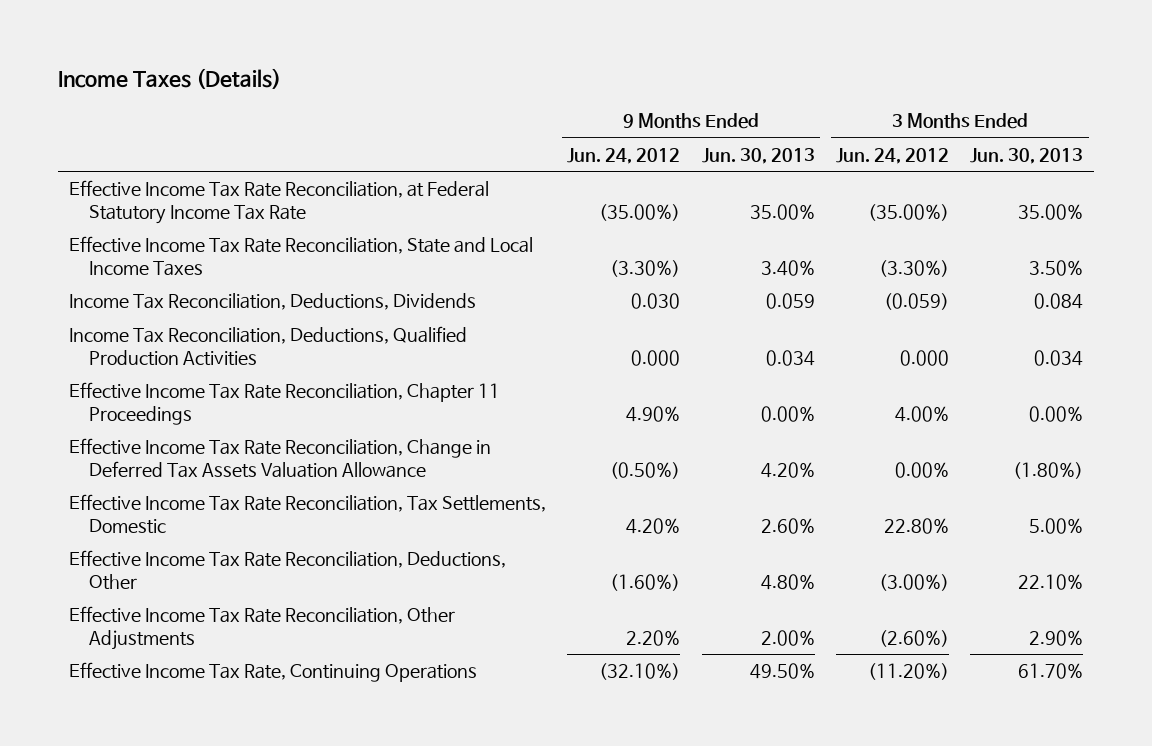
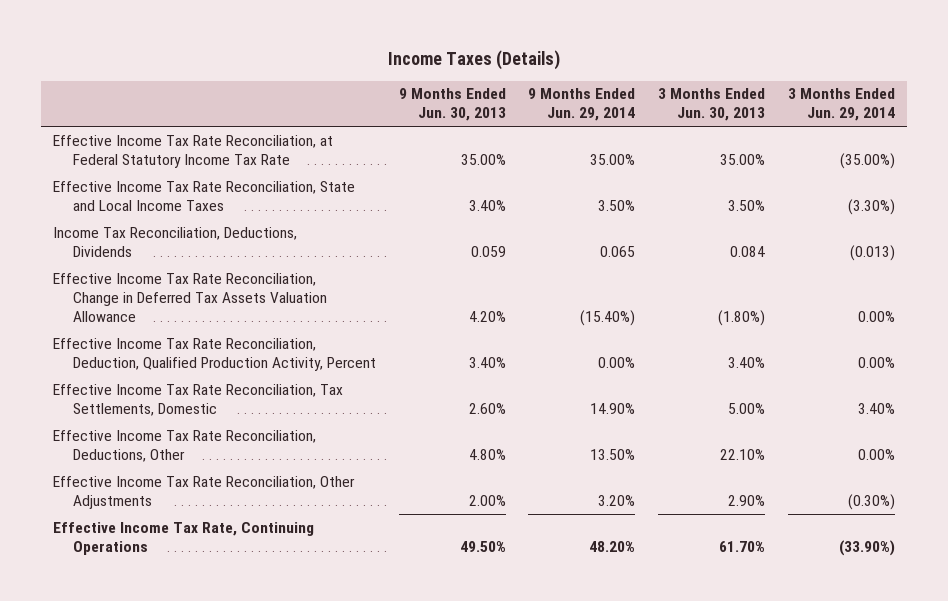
[567,147,681,164] Jun. 24, 2012 -> none
[836,147,950,164] Jun. 24, 2012 -> none
none -> [528,88,636,122] 9 Months Ended Jun. 29, 2014
none -> [788,88,896,122] 3 Months Ended Jun. 29, 2014
[68,326,467,366] Income Tax Reconciliation, Deductions, Qualified Production Activities -> none
[68,382,500,425] Effective Income Tax Rate Reconciliation, Chapter 11 Proceedings -> none
none -> [52,337,376,371] Effective Income Tax Rate Reconciliation, Deduction, Qualified Production Activity, Percent

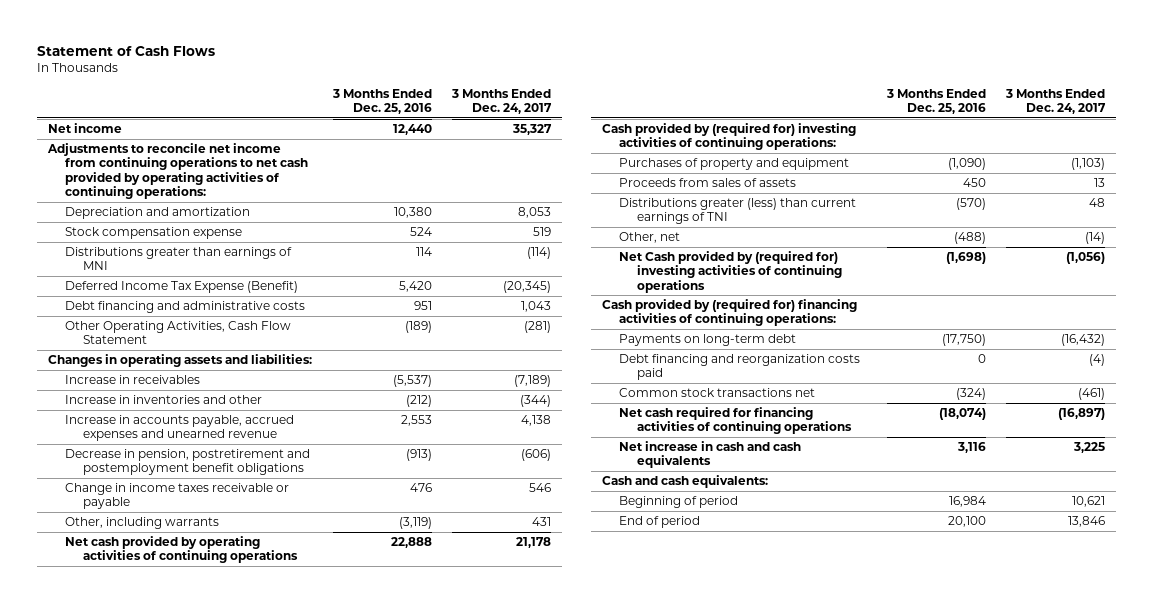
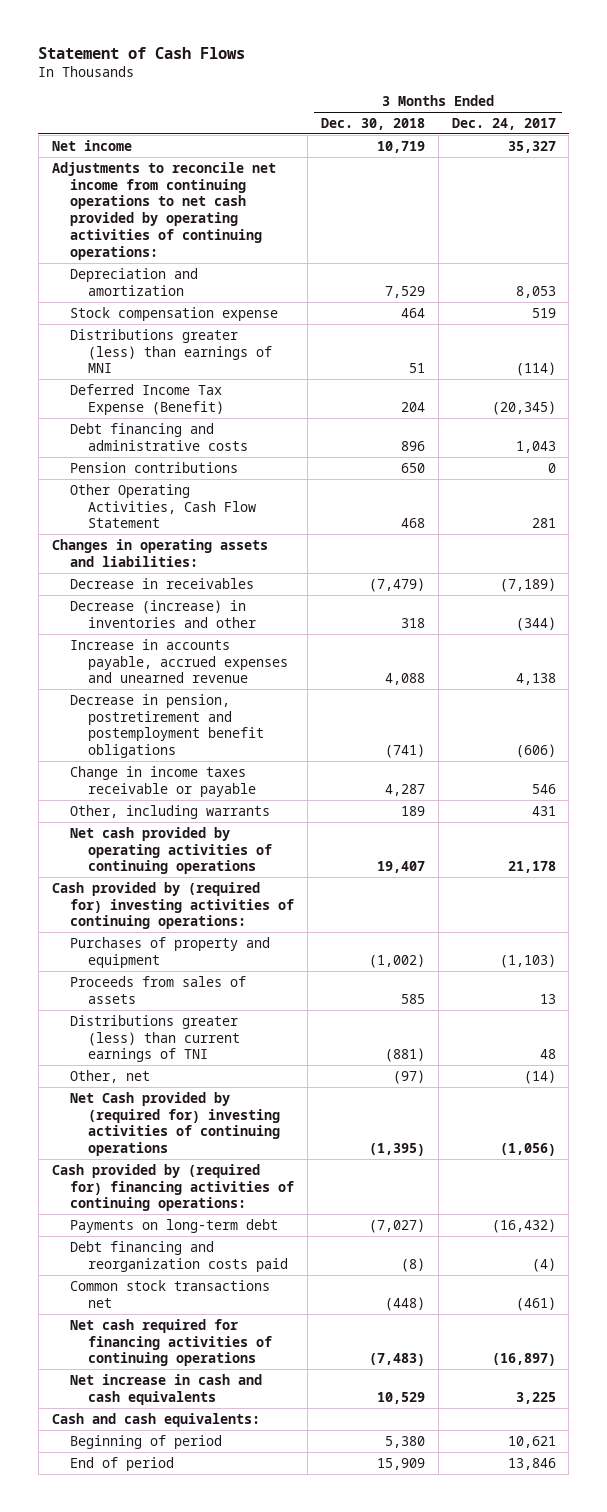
[331,88,432,114] 3 Months Ended Dec. 25, 2016 -> none
none -> [320,117,425,130] Dec. 30, 2018
[65,246,293,271] Distributions greater than earnings of MNI -> [69,328,273,374] Distributions greater (less) than earnings of MNI
none -> [69,461,238,473] Pension contributions
[524,320,552,333] (281) -> [531,518,556,529] 281
[65,374,201,384] Increase in receivables -> [69,577,254,589] Decrease in receivables
[65,394,263,404] Increase in inventories and other -> [69,599,257,628] Decrease (increase) in inventories and other

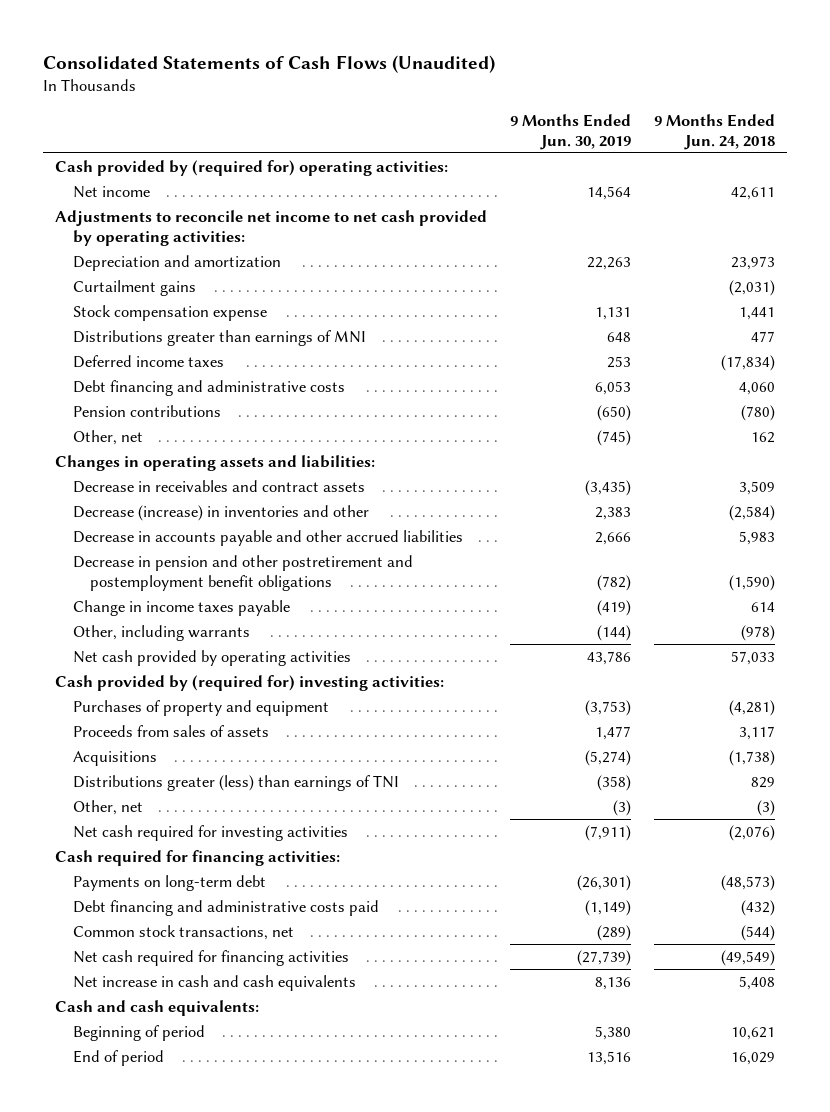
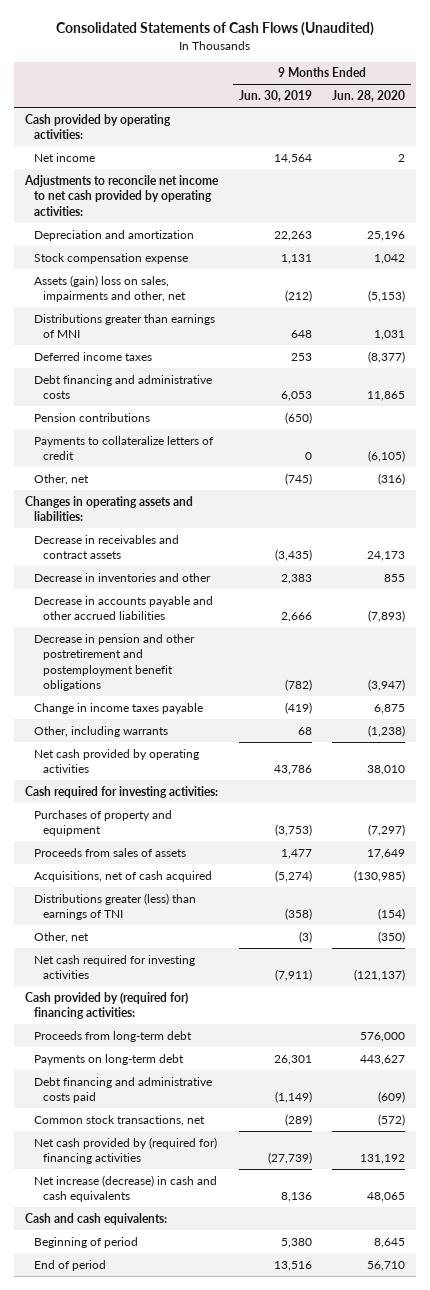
[654,113,776,150] 9 Months Ended Jun. 24, 2018 -> none
none -> [332,90,406,103] Jun. 28, 2020
[54,159,448,176] Cash provided by (required for) operating activities: -> [24,113,171,140] Cash provided by operating activities:
[72,279,196,296] Curtailment gains -> none
none -> [33,274,186,303] Assets (gain) loss on sales, impairments and other, net
none -> [33,435,214,461] Payments to collateralize letters of credit
[72,504,369,521] Decrease (increase) in inventories and other -> [33,572,211,582] Decrease in inventories and other
[596,624,631,641] (144) -> [297,726,312,735] 68
[54,674,444,691] Cash provided by (required for) investing activities: -> [24,785,218,798] Cash required for investing activities:
[72,750,157,766] Acquisitions -> [33,870,212,882] Acquisitions, net of cash acquired
[54,849,340,866] Cash required for financing activities: -> [24,991,188,1020] Cash provided by (required for) financing activities:
none -> [33,1030,192,1042] Proceeds from long-term debt
[576,874,631,891] (26,301) -> [273,1054,312,1065] 26,301
[72,949,349,966] Net cash required for financing activities -> [33,1136,217,1165] Net cash provided by (required for) financing activities
[72,974,356,991] Net increase in cash and cash equivalents -> [33,1174,217,1203] Net increase (decrease) in cash and cash equivalents

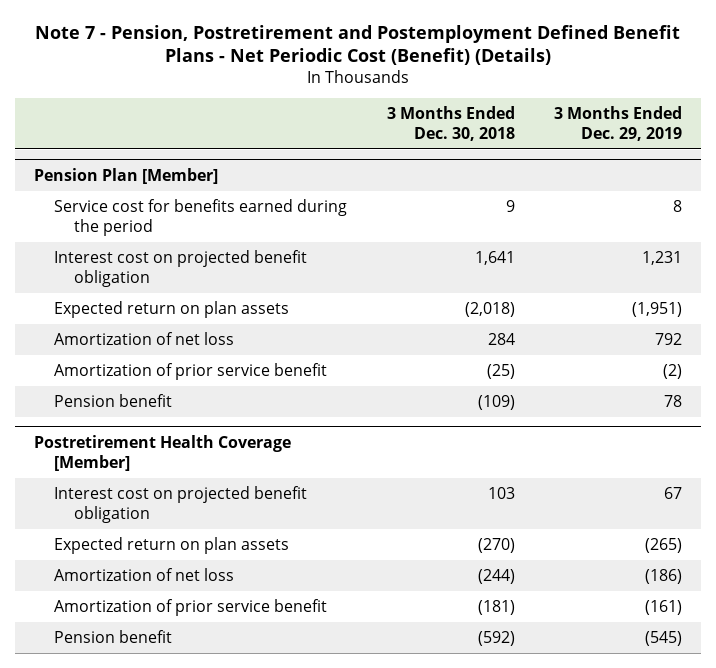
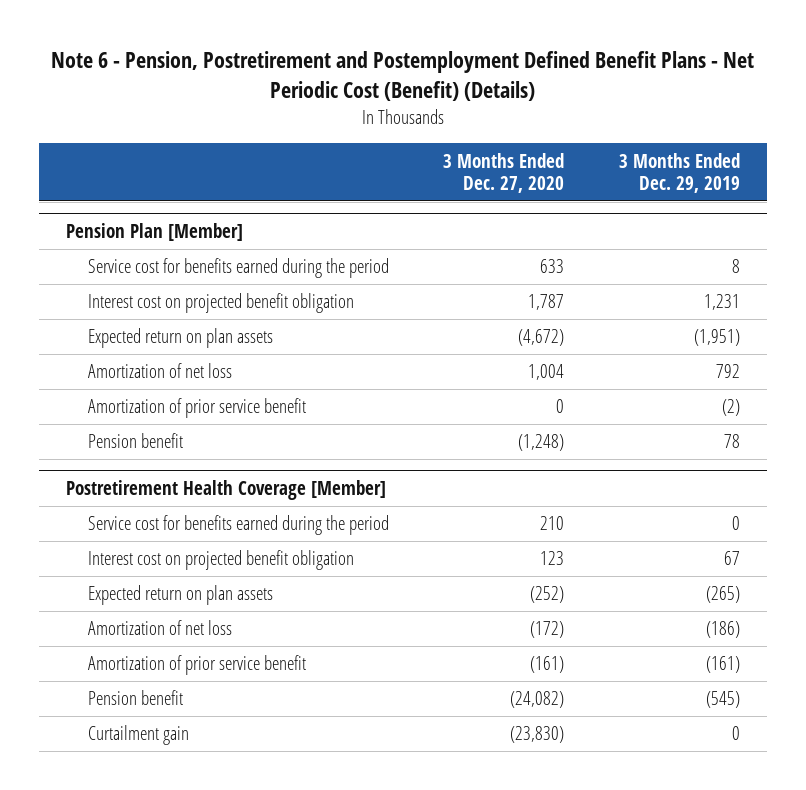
[35,24,681,66] Note 7 - Pension, Postretirement and Postemployment Defined Benefit Plans - Net Periodic Cost (Benefit) (Details) -> [50,51,754,102] Note 6 - Pension, Postretirement and Postemployment Defined Benefit Plans - Net Periodic Cost (Benefit) (Details)
[386,105,515,141] 3 Months Ended Dec. 30, 2018 -> none
none -> [443,152,565,193] 3 Months Ended Dec. 27, 2020
none -> [87,515,389,536] Service cost for benefits earned during the period
none -> [87,725,189,746] Curtailment gain

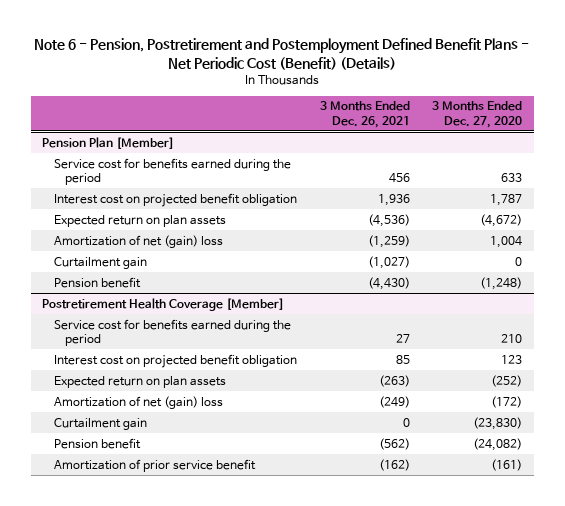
[618,152,740,193] 3 Months Ended Dec. 29, 2019 -> none
none -> [319,101,410,128] 3 Months Ended Dec. 26, 2021
[87,398,306,419] Amortization of prior service benefit -> none
[87,363,232,379] Amortization of net loss -> [53,234,223,248] Amortization of net (gain) loss
none -> [53,256,147,269] Curtailment gain
[87,620,232,636] Amortization of net loss -> [53,395,223,409] Amortization of net (gain) loss
[87,690,183,706] Pension benefit -> [53,437,141,449] Pension benefit
[87,655,306,676] Amortization of prior service benefit -> [53,458,256,472] Amortization of prior service benefit

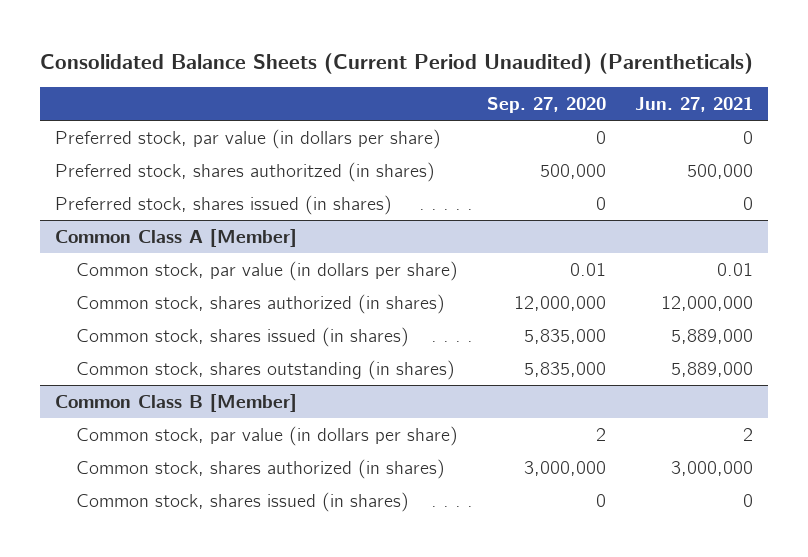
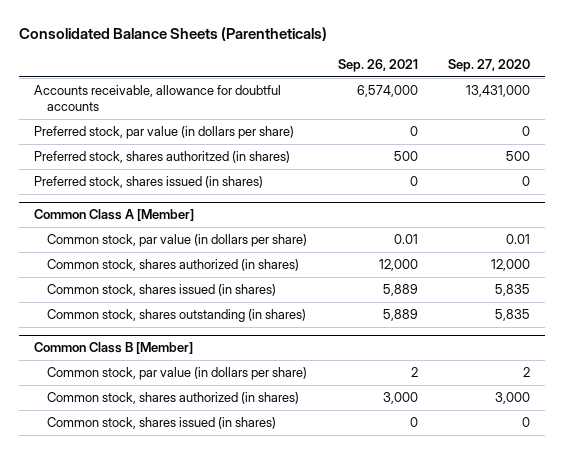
[40,52,754,74] Consolidated Balance Sheets (Current Period Unaudited) (Parentheticals) -> [19,27,328,42] Consolidated Balance Sheets (Parentheticals)
[635,97,754,113] Jun. 27, 2021 -> none
none -> [337,58,418,72] Sep. 26, 2021
none -> [34,84,282,112] Accounts receivable, allowance for doubtful accounts
[540,163,607,179] 500,000 -> [505,150,530,161] 500
[514,295,607,311] 12,000,000 -> [490,258,530,271] 12,000
[524,328,607,344] 5,835,000 -> [494,283,530,296] 5,835
[524,361,607,377] 5,835,000 -> [494,308,530,321] 5,835
[524,460,607,476] 3,000,000 -> [494,391,530,404] 3,000

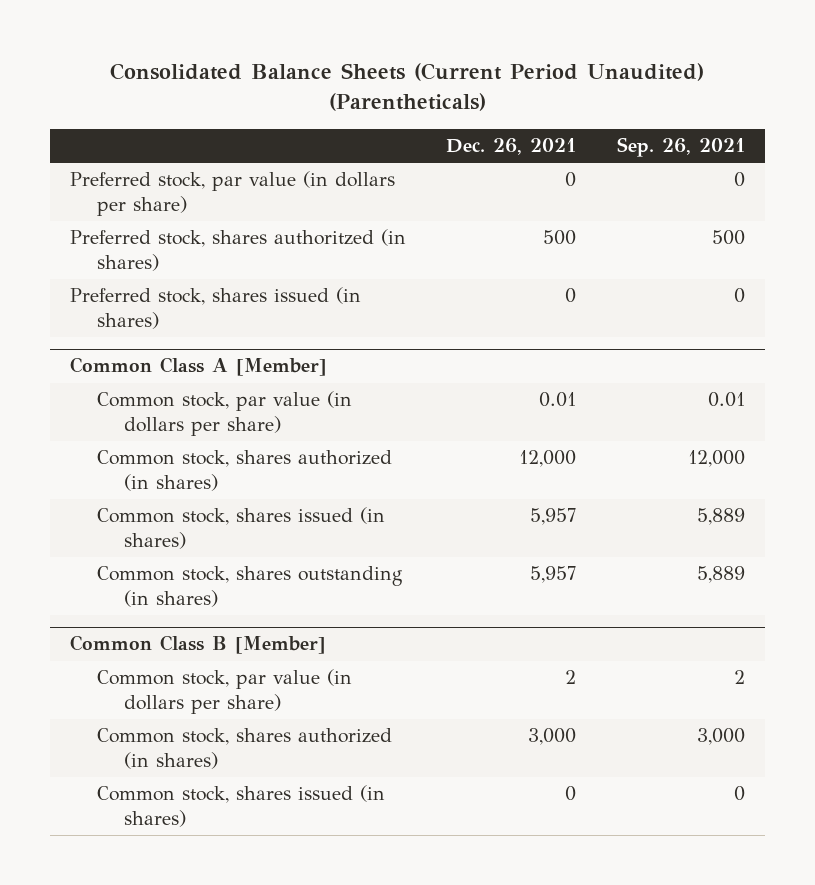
[19,27,328,42] Consolidated Balance Sheets (Parentheticals) -> [110,63,705,112] Consolidated Balance Sheets (Current Period Unaudited) (Parentheticals)
[447,58,530,72] Sep. 27, 2020 -> none
none -> [446,137,577,155] Dec. 26, 2021
[34,84,282,112] Accounts receivable, allowance for doubtful accounts -> none

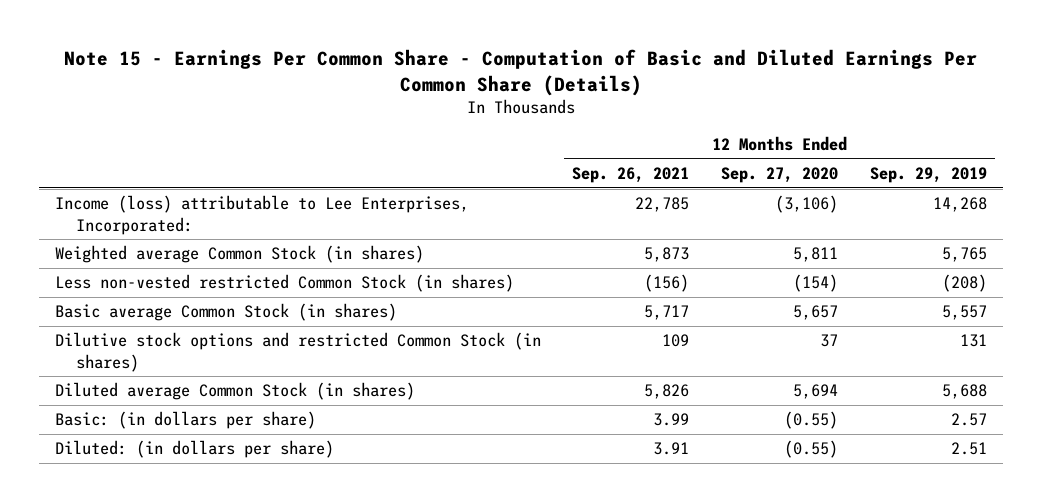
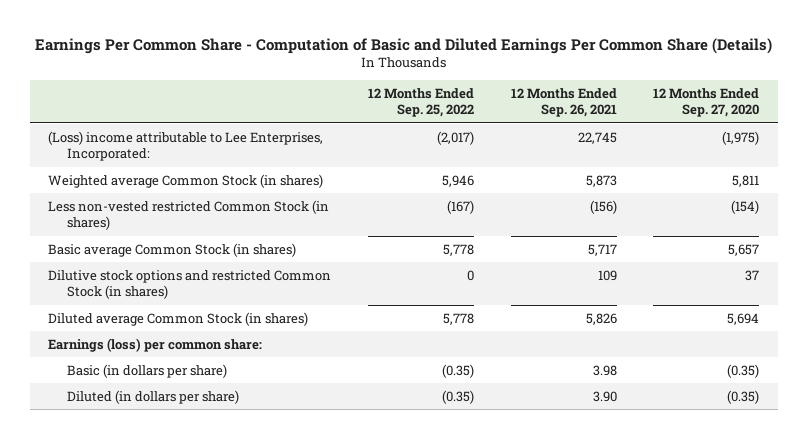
[63,48,977,96] Note 15 - Earnings Per Common Share - Computation of Basic and Diluted Earnings Per Common Share (Details) -> [34,37,772,54] Earnings Per Common Share - Computation of Basic and Diluted Earnings Per Common Share (Details)
[869,167,987,184] Sep. 29, 2019 -> none
none -> [367,87,474,118] 12 Months Ended Sep. 25, 2022
[54,195,469,235] Income (loss) attributable to Lee Enterprises, Incorporated: -> [47,130,323,162] (Loss) income attributable to Lee Enterprises, Incorporated:
[635,197,690,213] 22,785 -> [577,131,617,144] 22,745
[775,195,839,214] (3,106) -> [722,130,760,145] (1,975)
none -> [47,337,262,352] Earnings (loss) per common share:
[54,411,316,430] Basic: (in dollars per share) -> [67,363,228,378] Basic (in dollars per share)
[653,413,690,427] 3.99 -> [592,364,617,376] 3.98
[784,411,839,430] (0.55) -> [727,363,760,378] (0.35)
[54,440,334,459] Diluted: (in dollars per share) -> [67,389,240,404] Diluted (in dollars per share)
[653,442,690,456] 3.91 -> [592,390,617,402] 3.90
[784,440,839,459] (0.55) -> [727,389,760,404] (0.35)

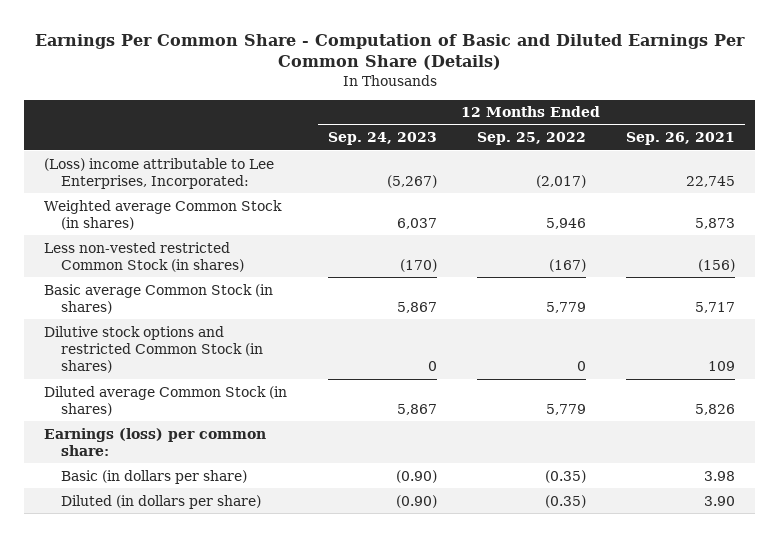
[653,87,760,118] 12 Months Ended Sep. 27, 2020 -> none
none -> [327,132,437,146] Sep. 24, 2023
[442,243,474,256] 5,778 -> [545,301,586,313] 5,779
[442,312,474,325] 5,778 -> [545,403,586,415] 5,779

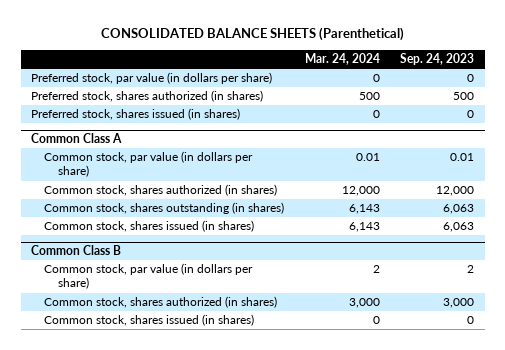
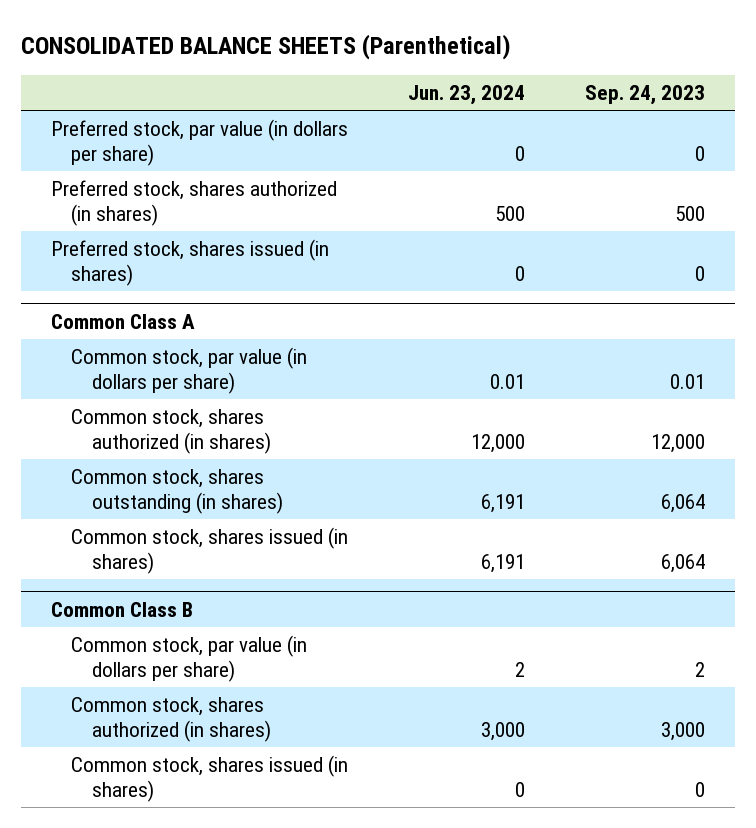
[304,52,380,65] Mar. 24, 2024 -> none
none -> [408,84,526,105] Jun. 23, 2024
[443,204,475,215] 6,063 -> [661,493,706,513] 6,064
[443,222,475,233] 6,063 -> [661,553,706,573] 6,064

